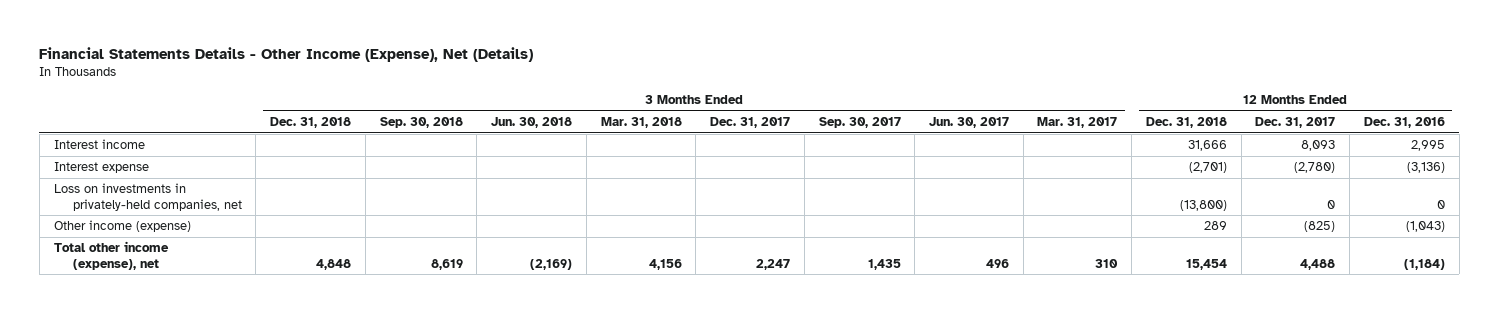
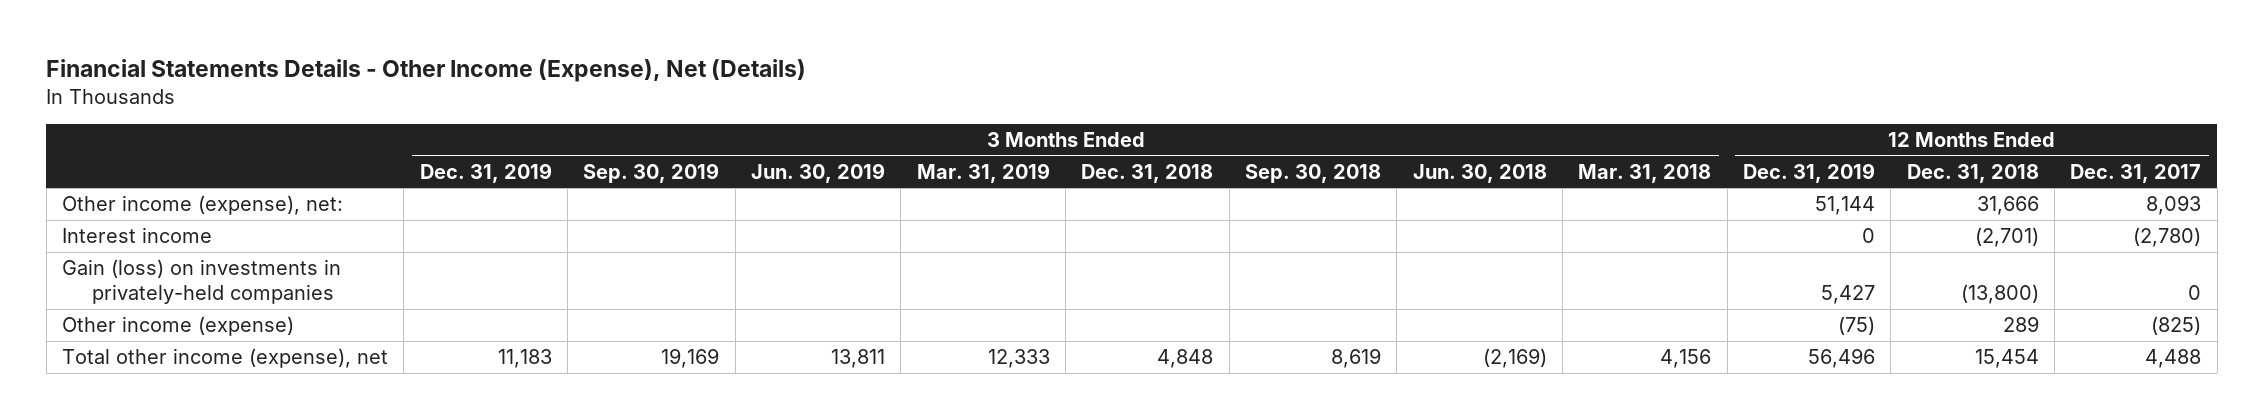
[710,117,791,129] Dec. 31, 2017 -> none
[818,117,901,129] Sep. 30, 2017 -> none
[929,117,1010,129] Jun. 30, 2017 -> none
[1037,117,1118,129] Mar. 31, 2017 -> none
[1363,117,1445,129] Dec. 31, 2016 -> none
none -> [419,162,552,183] Dec. 31, 2019
none -> [583,162,720,183] Sep. 30, 2019
none -> [751,162,886,183] Jun. 30, 2019
none -> [916,162,1050,183] Mar. 31, 2019
none -> [1742,162,1875,183] Dec. 31, 2019
[53,162,149,174] Interest expense -> none
none -> [62,195,344,216] Other income (expense), net:
[1187,140,1227,152] 31,666 -> [1974,227,2039,248] (2,701)
[1301,140,1336,152] 8,093 -> [2133,227,2202,248] (2,780)
[53,183,242,211] Loss on investments in privately-held companies, net -> [62,259,342,305] Gain (loss) on investments in privately-held companies

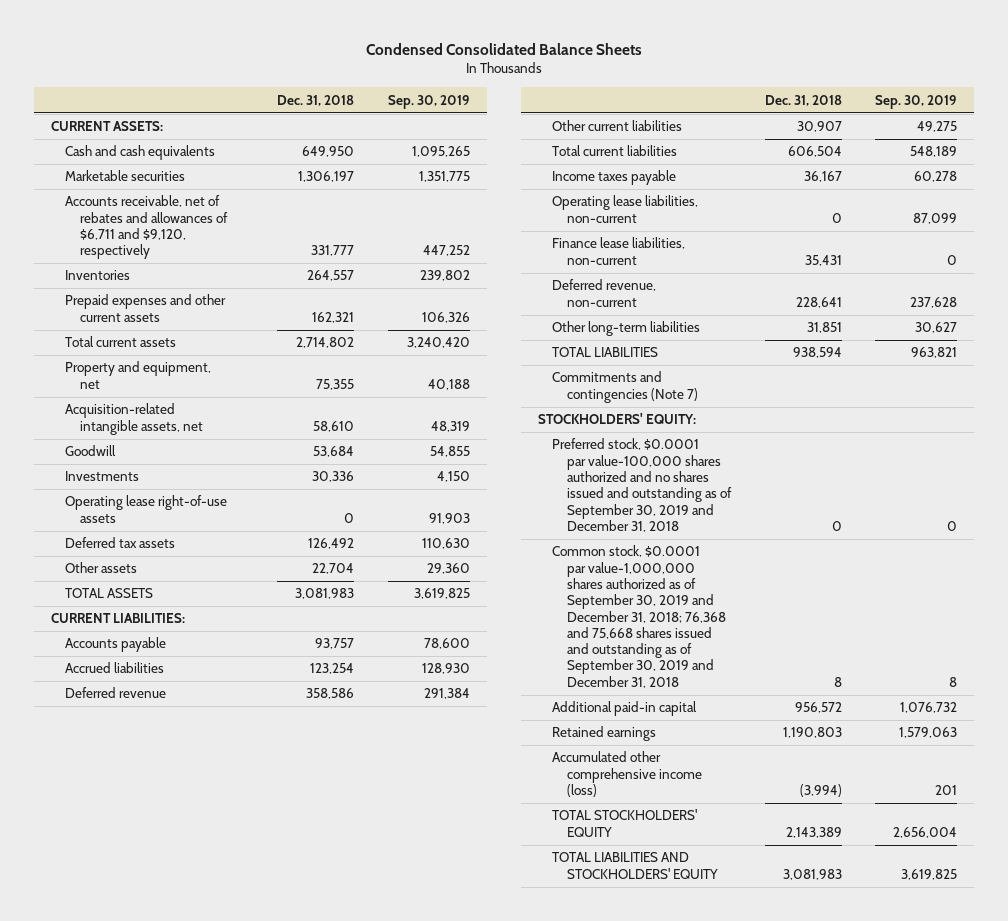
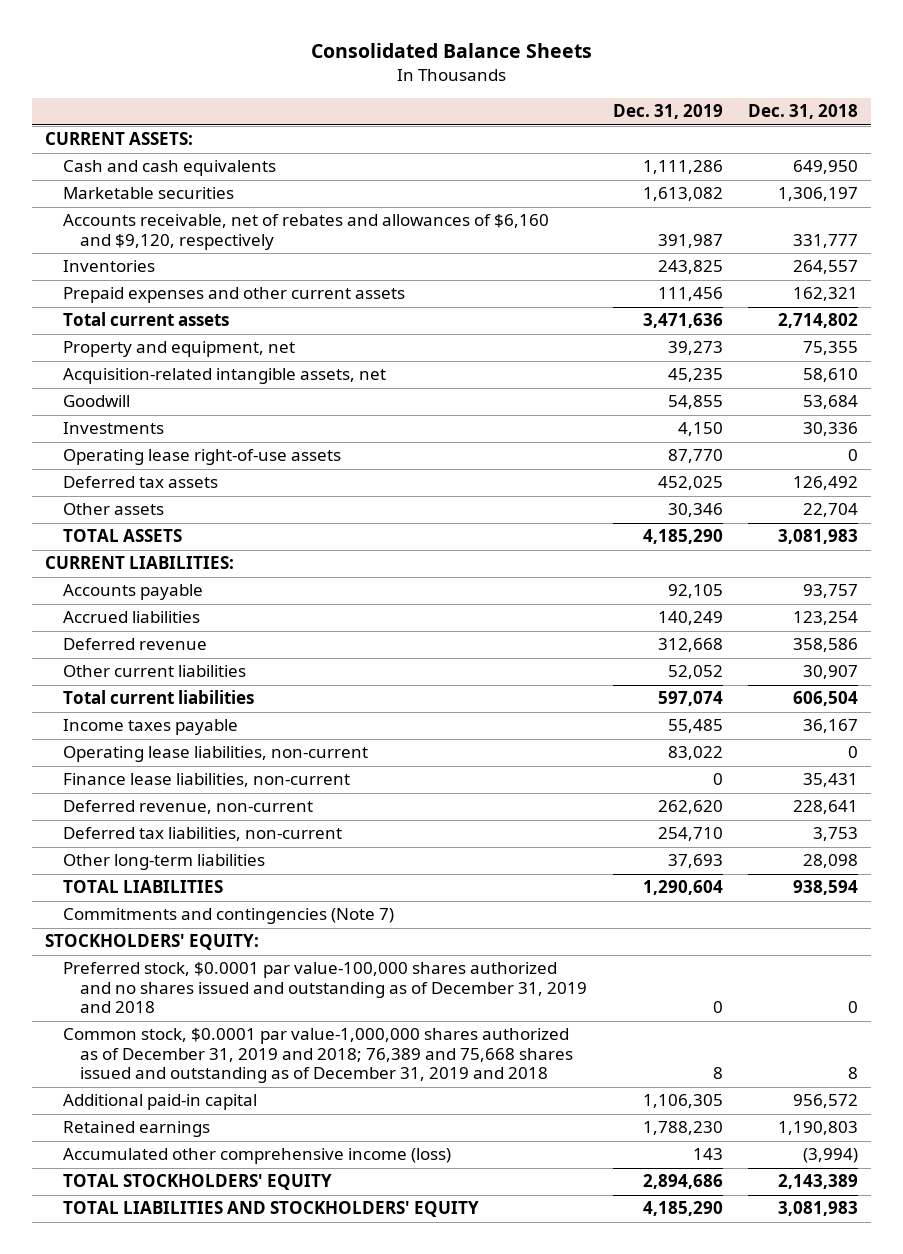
[366,43,643,56] Condensed Consolidated Balance Sheets -> [310,43,592,59] Consolidated Balance Sheets
[388,94,471,109] Sep. 30, 2019 -> none
none -> [612,104,723,120] Dec. 31, 2019
[65,195,228,260] Accounts receivable, net of rebates and allowances of $6,711 and $9,120, respectively -> [62,214,549,250] Accounts receivable, net of rebates and allowances of $6,160 and $9,120, respectively
none -> [62,827,342,842] Deferred tax liabilities, non-current
[806,322,842,334] 31,851 -> [803,854,859,869] 28,098
[552,438,732,532] Preferred stock, $0.0001 par value-100,000 shares authorized and no shares issued and outstanding as of September 30, 2019 and December 31, 2018 -> [62,962,587,1014] Preferred stock, $0.0001 par value-100,000 shares authorized and no shares issued and outstanding as of December 31, 2019 and 2018
[552,545,726,688] Common stock, $0.0001 par value-1,000,000 shares authorized as of September 30, 2019 and December 31, 2018; 76,368 and 75,668 shares issued and outstanding as of September 30, 2019 and December 31, 2018 -> [62,1028,573,1084] Common stock, $0.0001 par value-1,000,000 shares authorized as of December 31, 2019 and 2018; 76,389 and 75,668 shares issued and outstanding as of December 31, 2019 and 2018

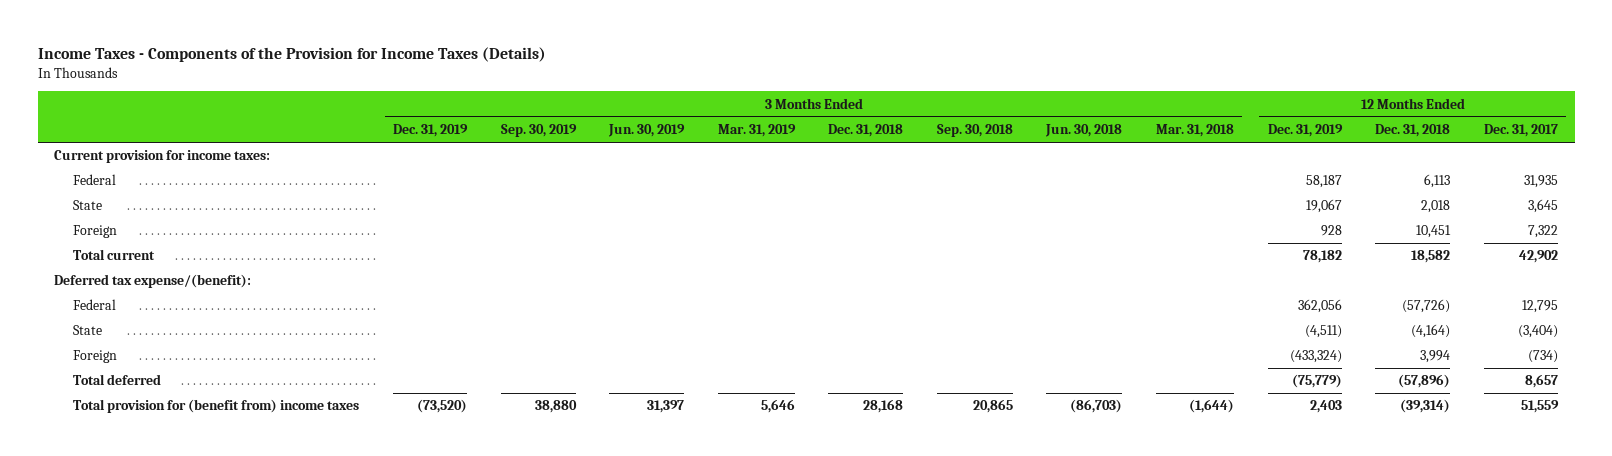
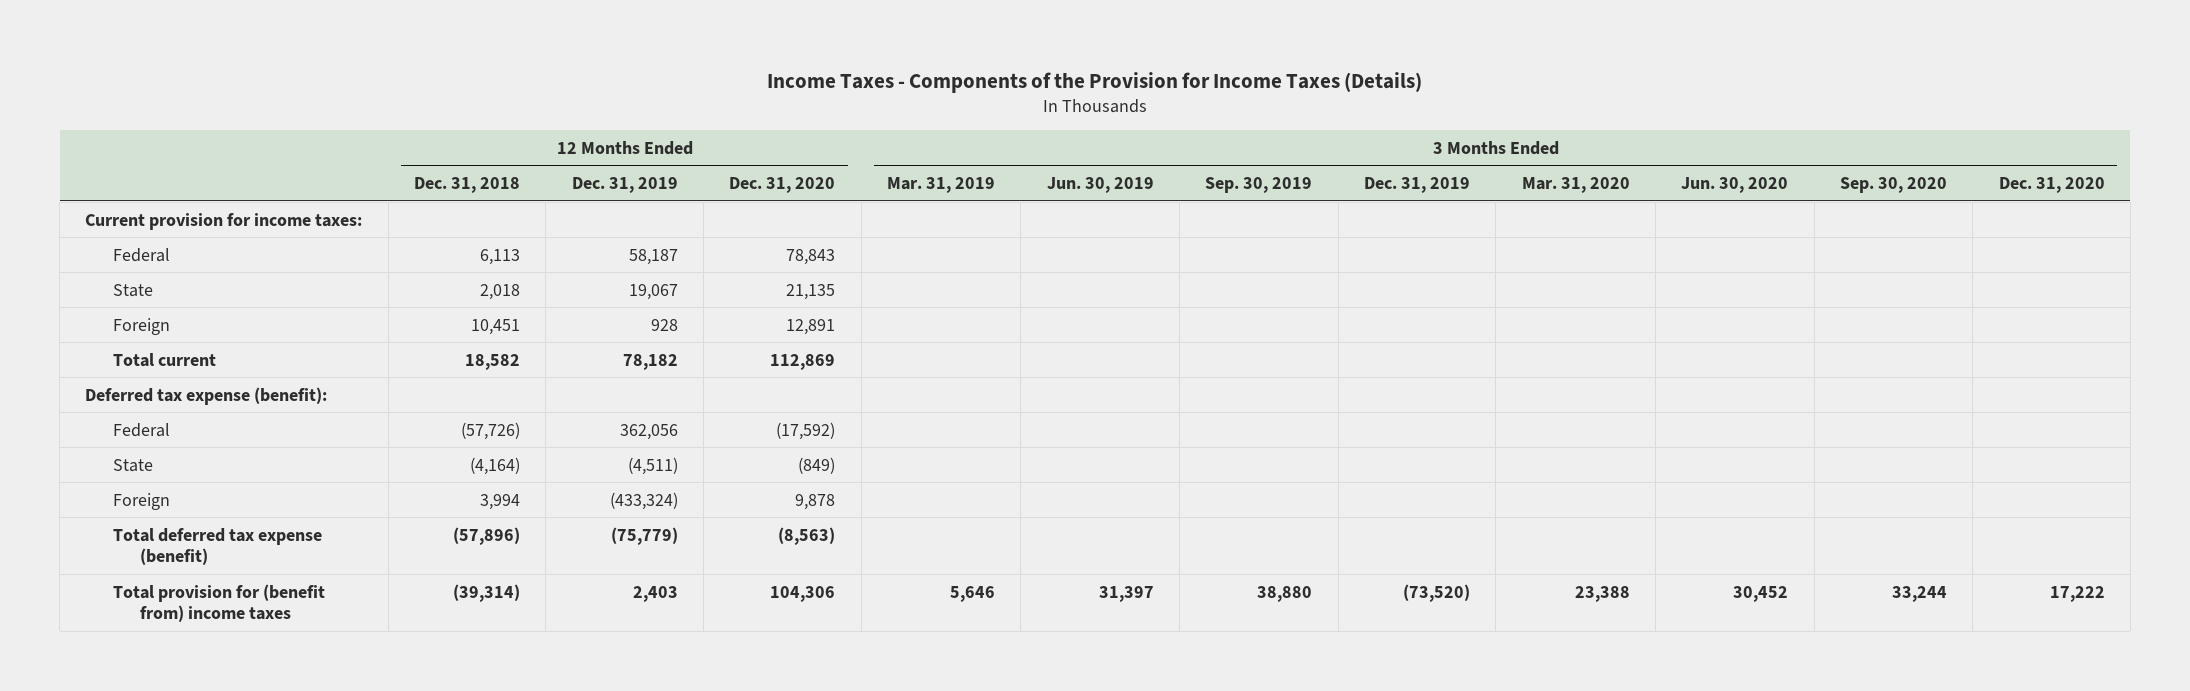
[828,124,904,138] Dec. 31, 2018 -> none
[936,124,1013,138] Sep. 30, 2018 -> none
[1045,124,1123,138] Jun. 30, 2018 -> none
[1156,124,1235,138] Mar. 31, 2018 -> none
[1483,124,1558,138] Dec. 31, 2017 -> none
none -> [729,177,836,194] Dec. 31, 2020
none -> [1521,177,1630,194] Mar. 31, 2020
none -> [1681,177,1789,194] Jun. 30, 2020
none -> [1839,177,1947,194] Sep. 30, 2020
none -> [1998,177,2105,194] Dec. 31, 2020
[54,274,252,289] Deferred tax expense/(benefit): -> [85,386,328,405] Deferred tax expense (benefit):
[73,374,162,386] Total deferred -> [112,527,322,566] Total deferred tax expense (benefit)

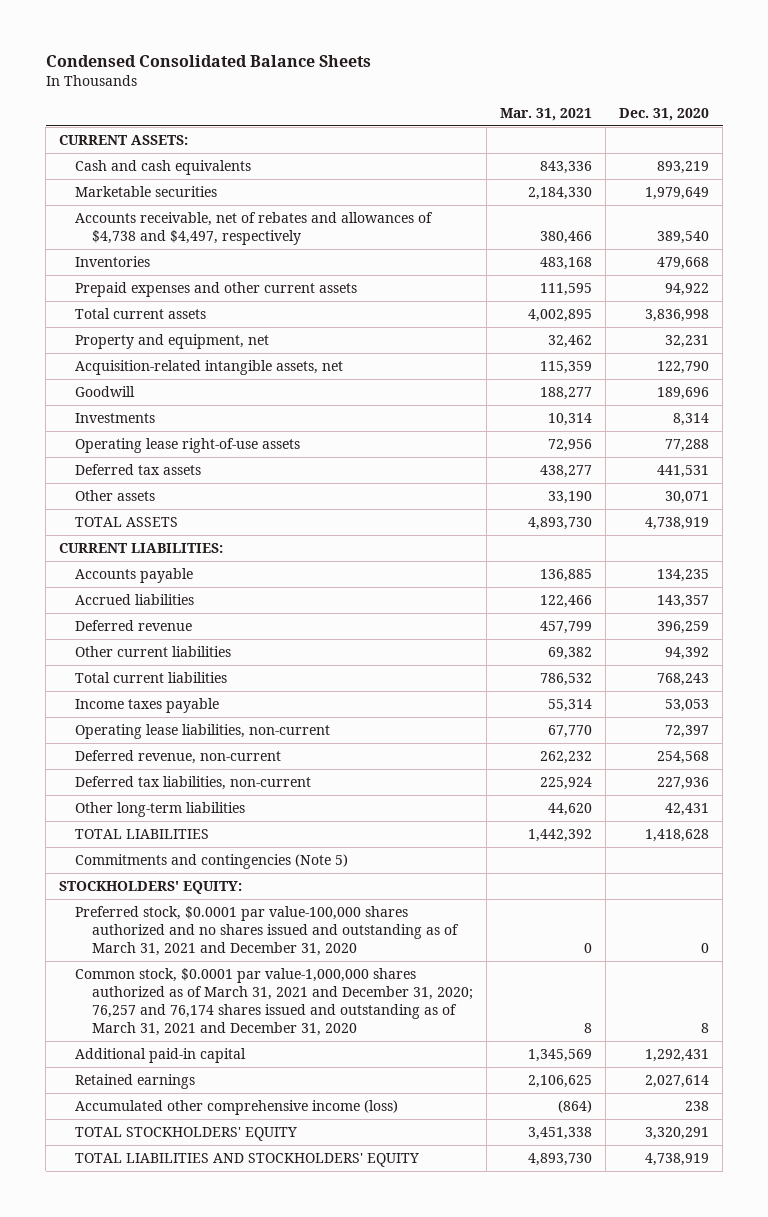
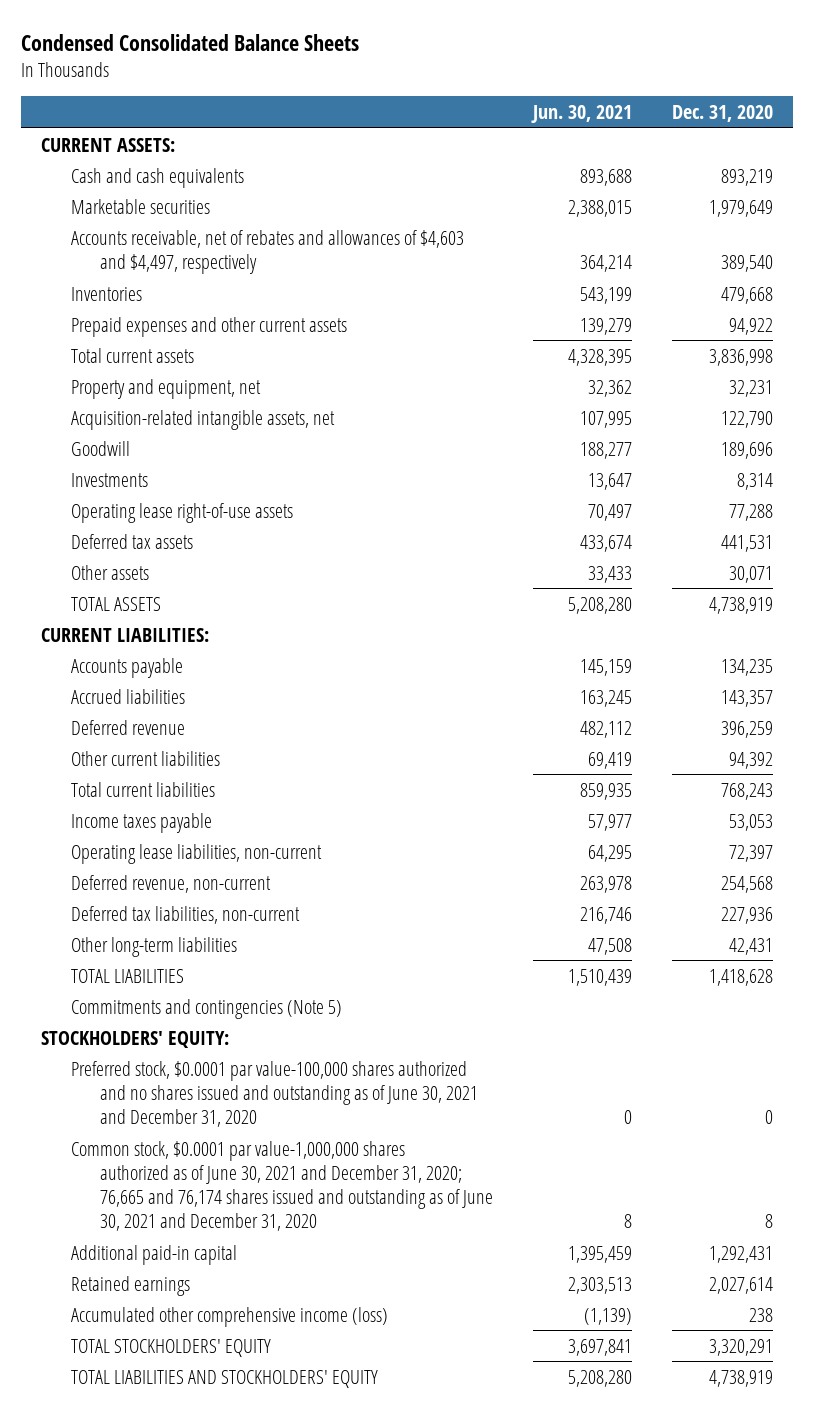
[499,107,592,121] Mar. 31, 2021 -> none
none -> [531,104,633,123] Jun. 30, 2021
[75,211,434,245] Accounts receivable, net of rebates and allowances of $4,738 and $4,497, respectively -> [70,229,464,274] Accounts receivable, net of rebates and allowances of $4,603 and $4,497, respectively
[75,905,459,956] Preferred stock, $0.0001 par value-100,000 shares authorized and no shares issued and outstanding as of March 31, 2021 and December 31, 2020 -> [70,1060,479,1128] Preferred stock, $0.0001 par value-100,000 shares authorized and no shares issued and outstanding as of June 30, 2021 and December 31, 2020
[75,967,473,1036] Common stock, $0.0001 par value-1,000,000 shares authorized as of March 31, 2021 and December 31, 2020; 76,257 and 76,174 shares issued and outstanding as of March 31, 2021 and December 31, 2020 -> [70,1140,494,1232] Common stock, $0.0001 par value-1,000,000 shares authorized as of June 30, 2021 and December 31, 2020; 76,665 and 76,174 shares issued and outstanding as of June 30, 2021 and December 31, 2020

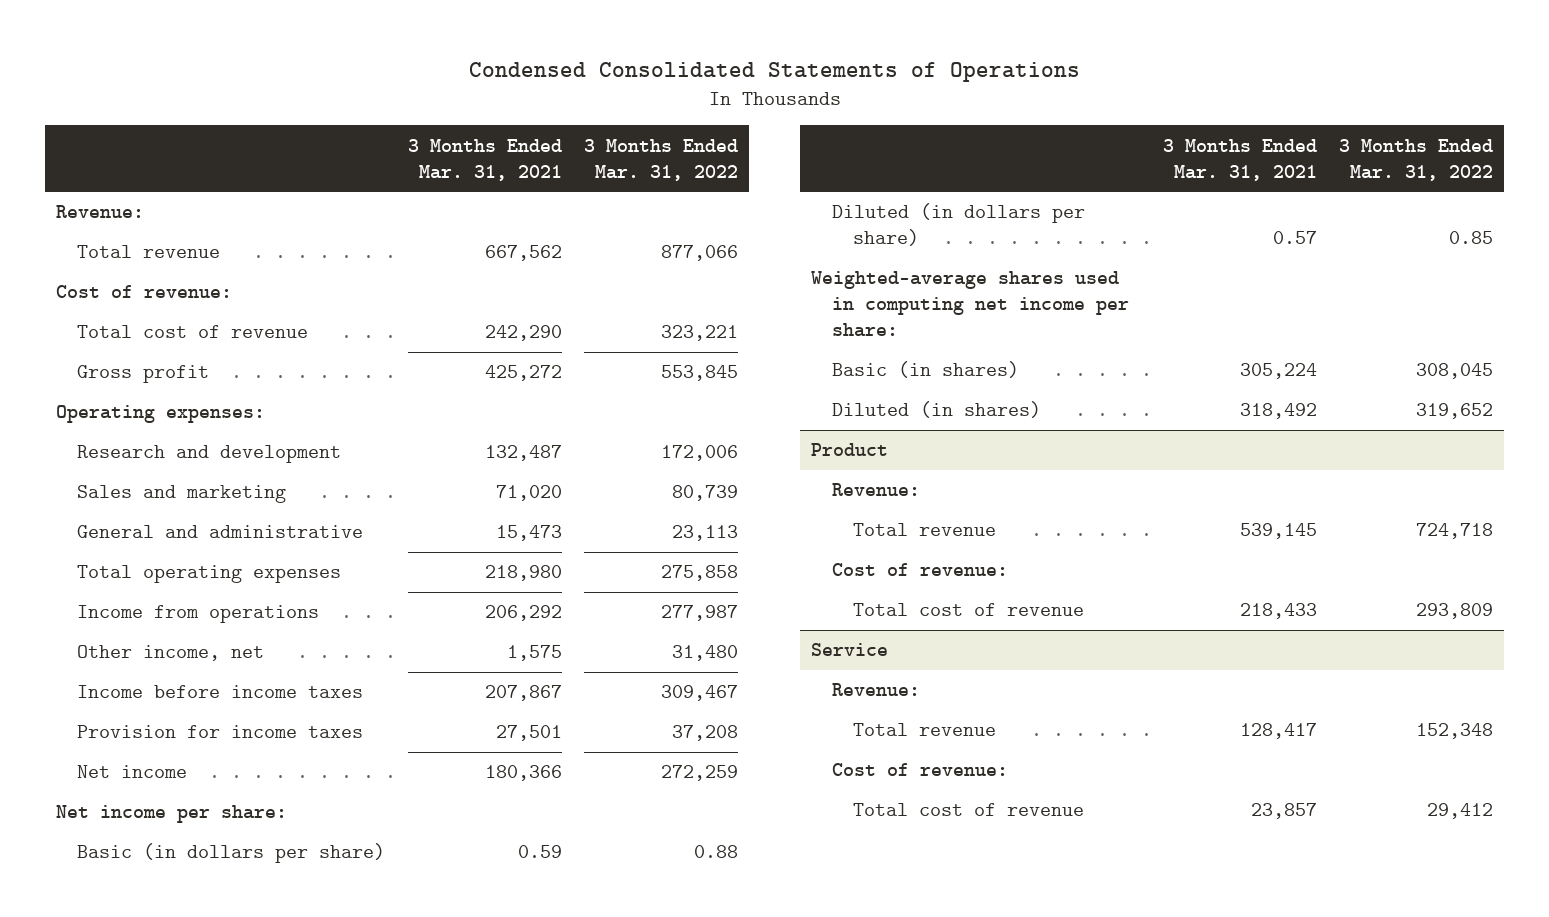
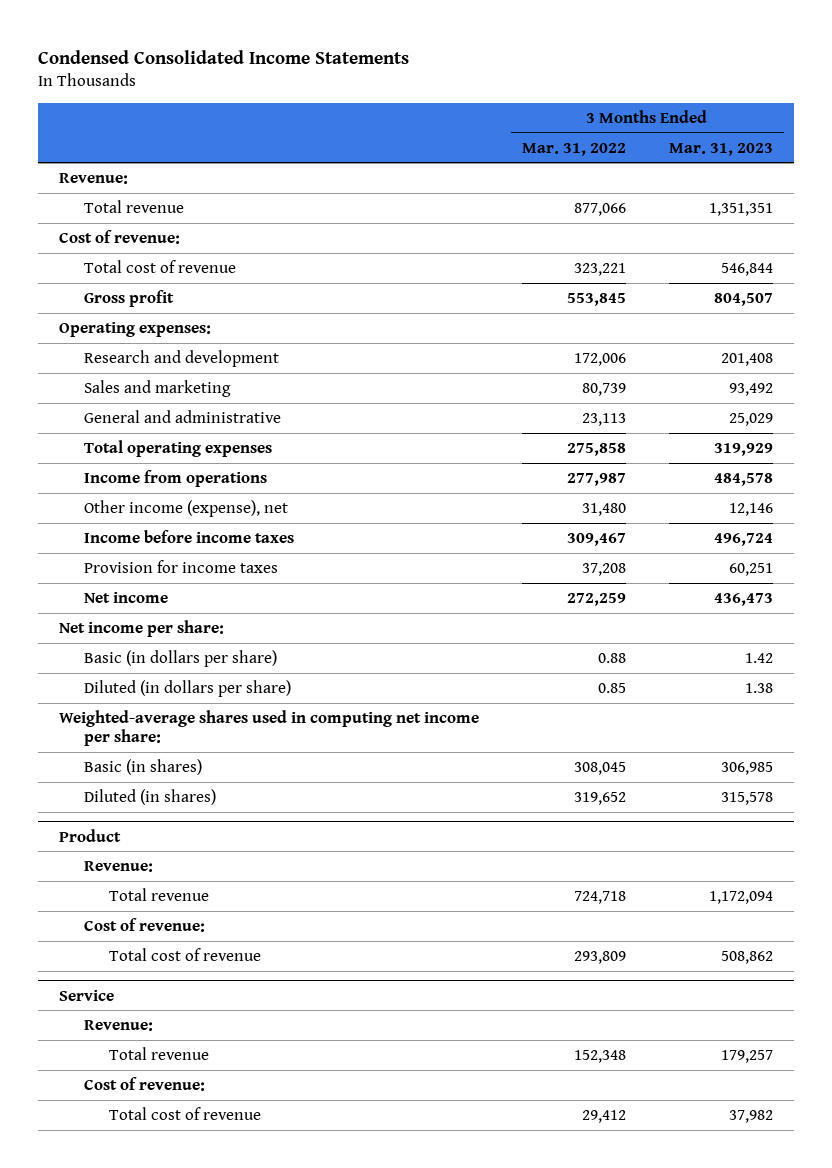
[468,62,1080,83] Condensed Consolidated Statements of Operations -> [38,49,410,64] Condensed Consolidated Income Statements
[407,138,562,181] 3 Months Ended Mar. 31, 2021 -> none
none -> [668,142,773,156] Mar. 31, 2023
[77,645,265,662] Other income, net -> [83,499,288,517] Other income (expense), net

